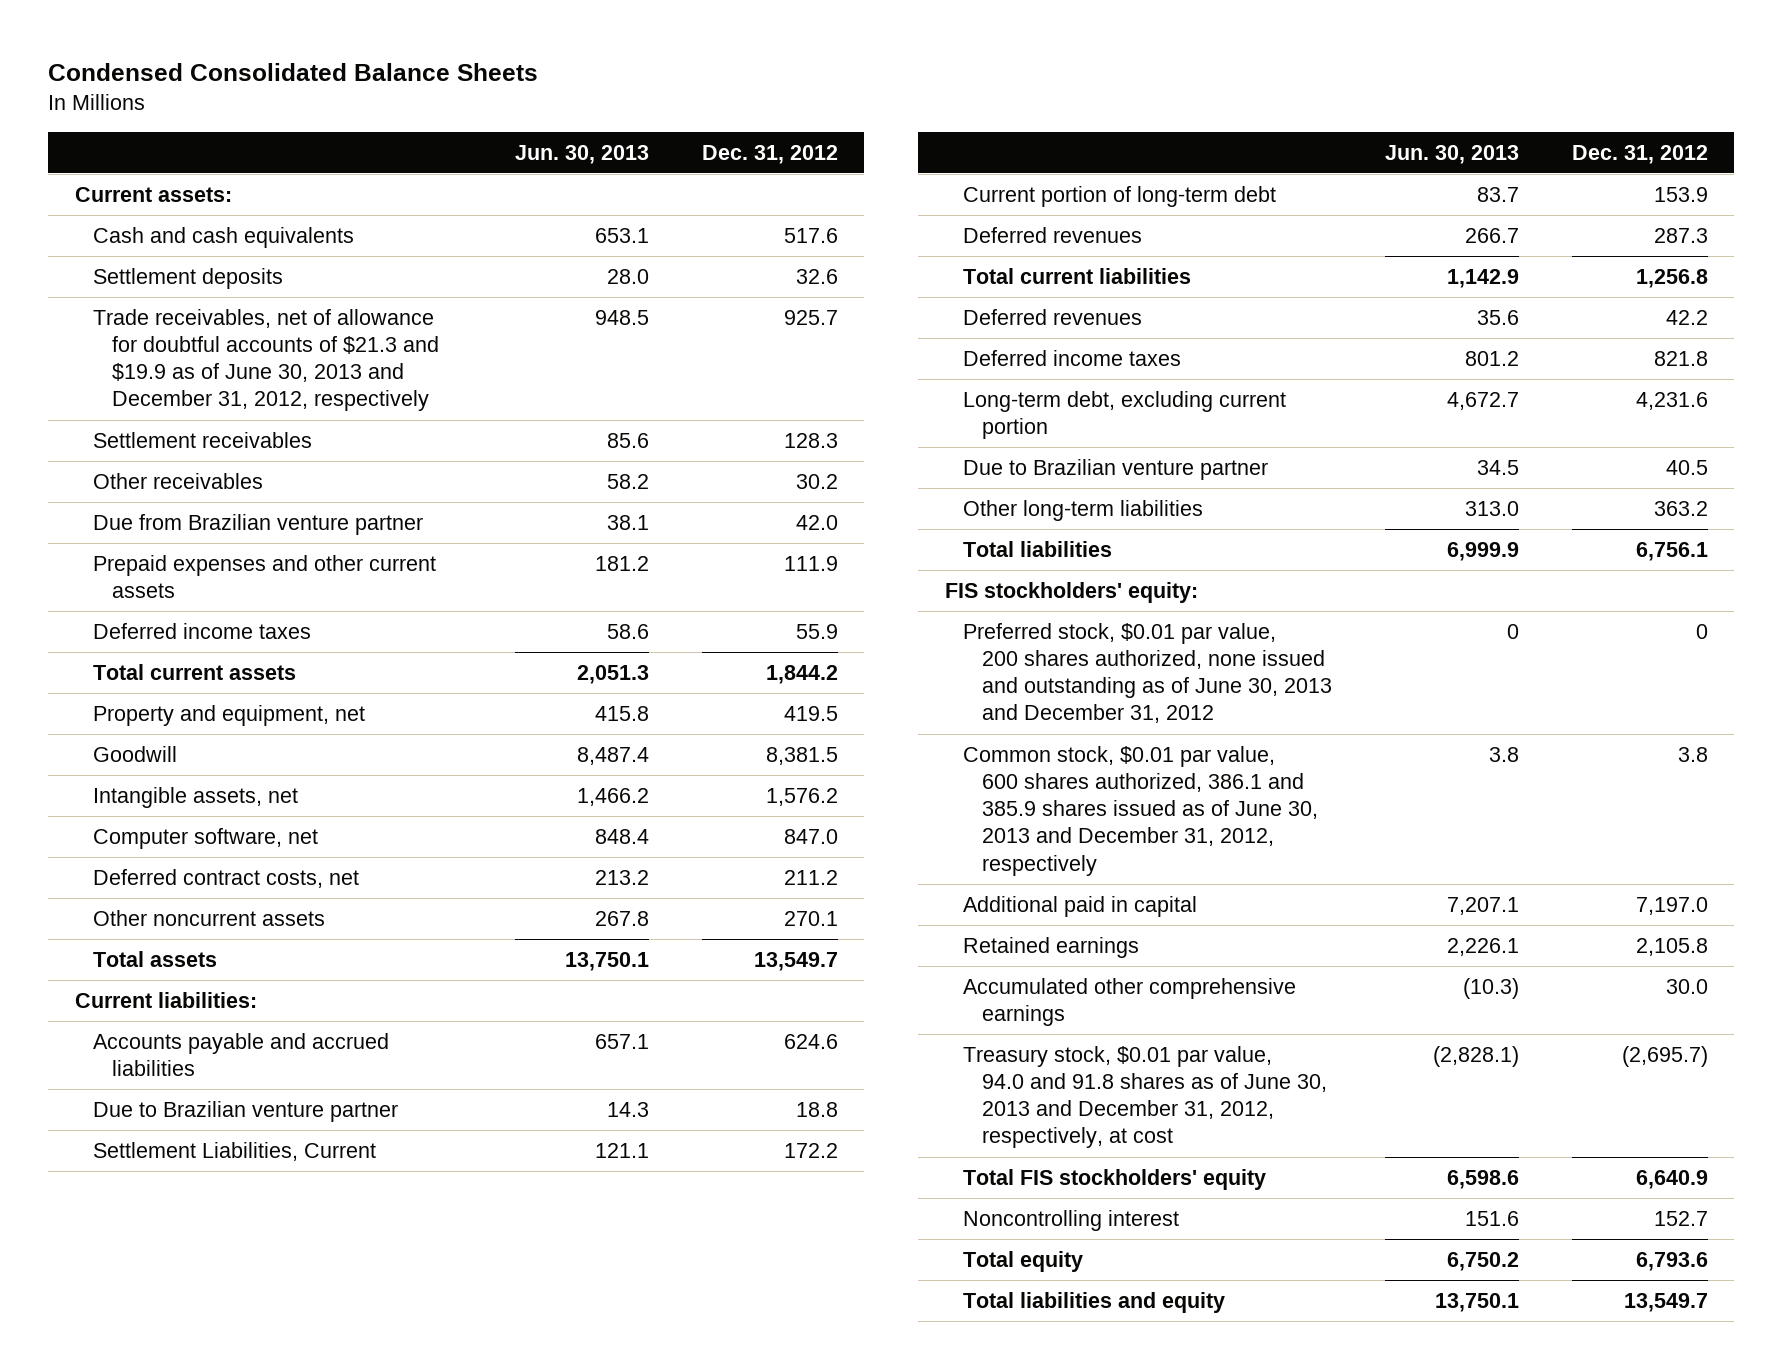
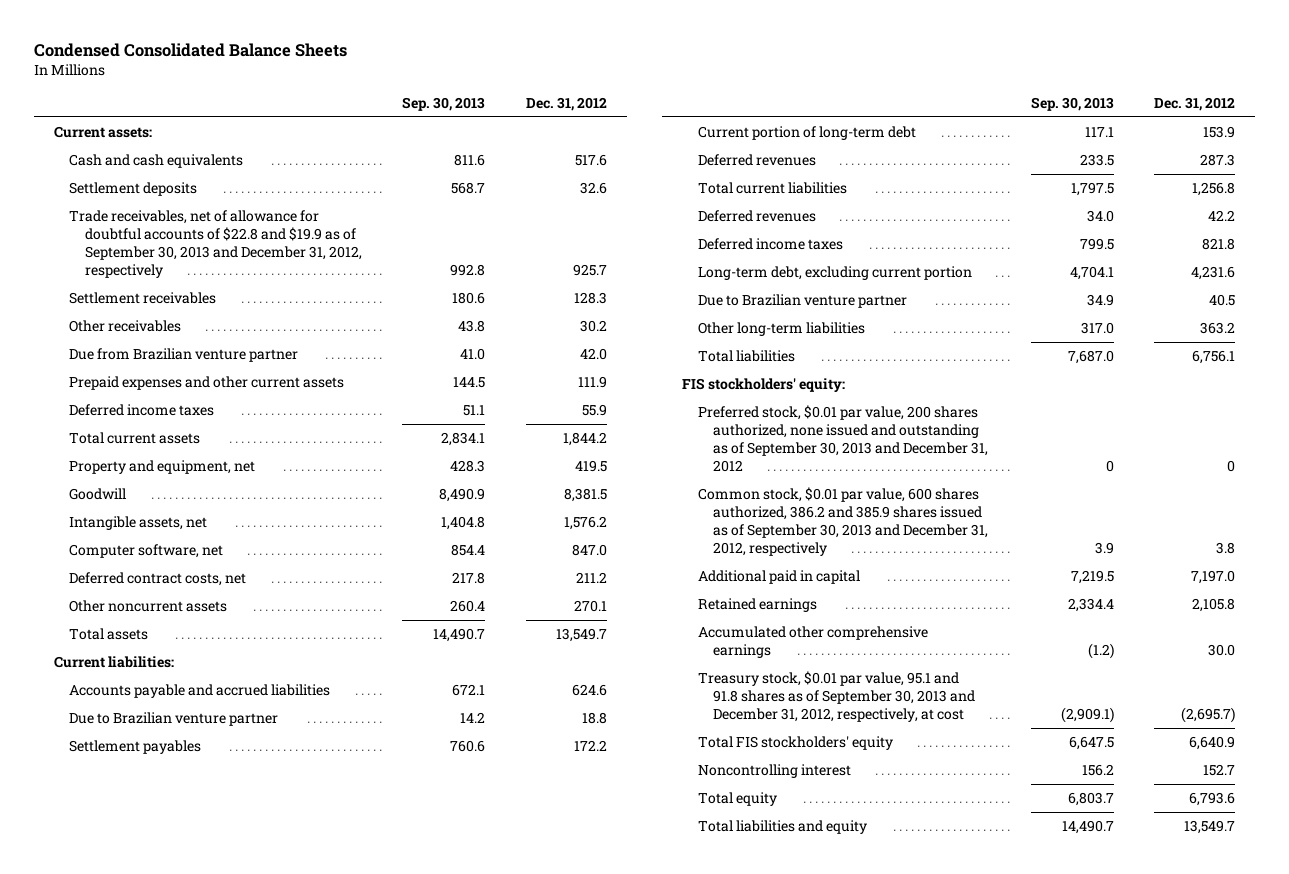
[514,144,649,164] Jun. 30, 2013 -> none
none -> [402,96,486,111] Sep. 30, 2013
[93,308,440,412] Trade receivables, net of allowance for doubtful accounts of $21.3 and $19.9 as of June 30, 2013 and December 31, 2012, respectively -> [69,209,362,278] Trade receivables, net of allowance for doubtful accounts of $22.8 and $19.9 as of September 30, 2013 and December 31, 2012, respectively
[93,1141,377,1161] Settlement Liabilities, Current -> [69,739,202,754] Settlement payables
[963,622,1333,724] Preferred stock, $0.01 par value, 200 shares authorized, none issued and outstanding as of June 30, 2013 and December 31, 2012 -> [697,404,989,472] Preferred stock, $0.01 par value, 200 shares authorized, none issued and outstanding as of September 30, 2013 and December 31, 2012
[963,745,1319,876] Common stock, $0.01 par value, 600 shares authorized, 386.1 and 385.9 shares issued as of June 30, 2013 and December 31, 2012, respectively -> [697,486,989,556] Common stock, $0.01 par value, 600 shares authorized, 386.2 and 385.9 shares issued as of September 30, 2013 and December 31, 2012, respectively
[963,1045,1328,1149] Treasury stock, $0.01 par value, 94.0 and 91.8 shares as of June 30, 2013 and December 31, 2012, respectively, at cost -> [697,670,976,722] Treasury stock, $0.01 par value, 95.1 and 91.8 shares as of September 30, 2013 and December 31, 2012, respectively, at cost

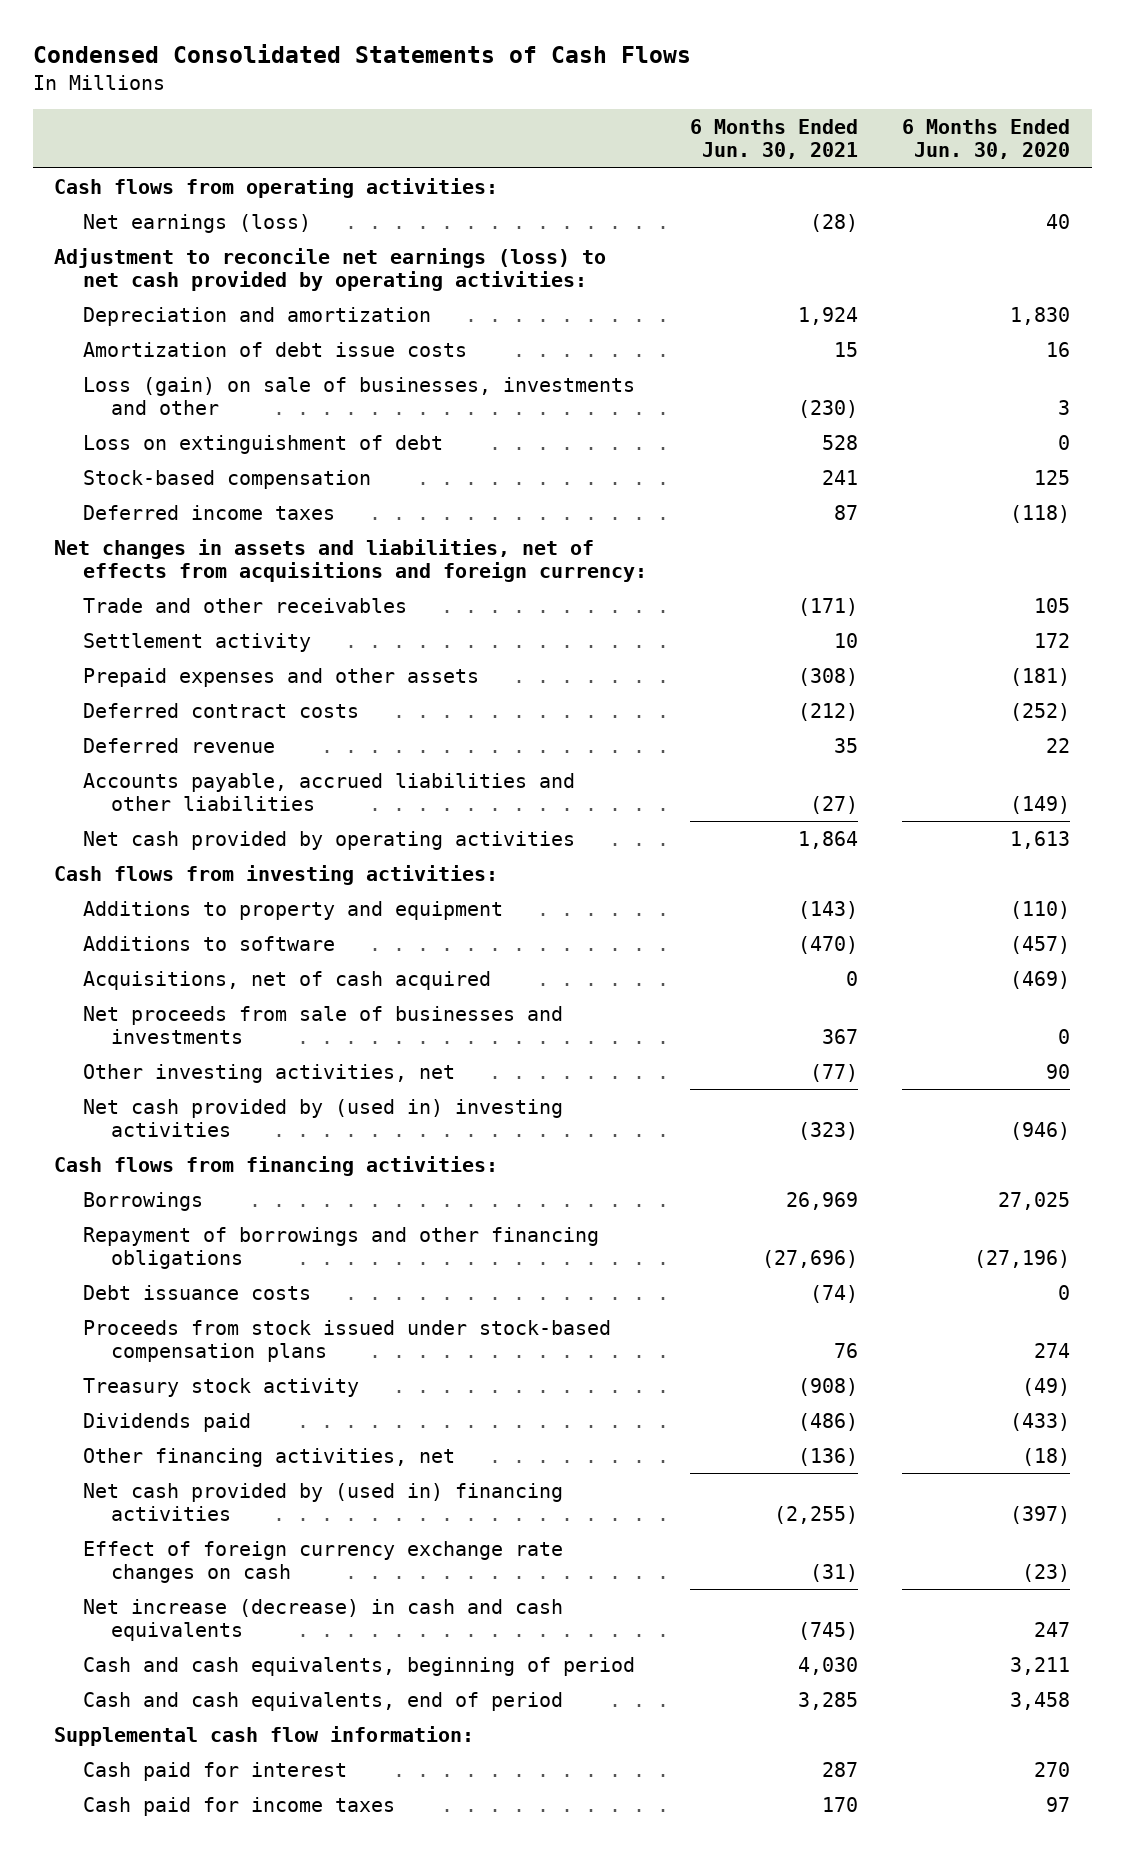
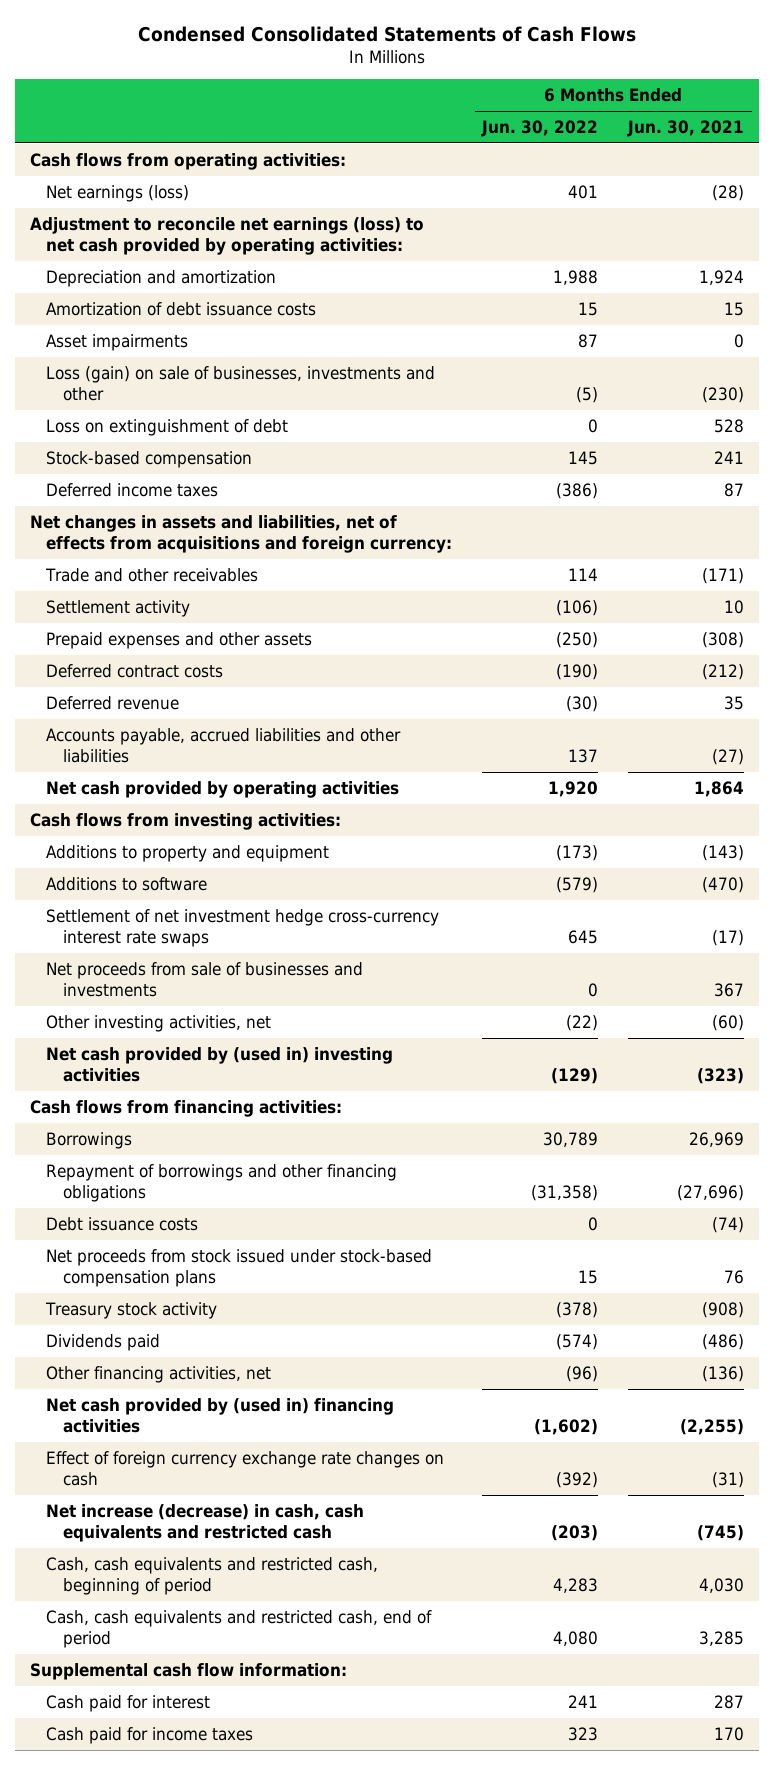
[902,119,1071,160] 6 Months Ended Jun. 30, 2020 -> none
none -> [481,120,599,138] Jun. 30, 2022
[82,341,467,357] Amortization of debt issue costs -> [46,301,317,316] Amortization of debt issuance costs
none -> [46,333,189,351] Asset impairments
[82,970,491,990] Acquisitions, net of cash acquired -> none
none -> [46,908,440,947] Settlement of net investment hedge cross-currency interest rate swaps
[810,1063,859,1082] (77) -> [712,1014,745,1031] (60)
[82,1319,611,1362] Proceeds from stock issued under stock-based compensation plans -> [46,1248,433,1287] Net proceeds from stock issued under stock-based compensation plans
[82,1598,563,1641] Net increase (decrease) in cash and cash equivalents -> [46,1503,365,1542] Net increase (decrease) in cash, cash equivalents and restricted cash
[82,1656,635,1676] Cash and cash equivalents, beginning of period -> [46,1556,379,1595] Cash, cash equivalents and restricted cash, beginning of period
[82,1691,563,1711] Cash and cash equivalents, end of period -> [46,1609,433,1648] Cash, cash equivalents and restricted cash, end of period

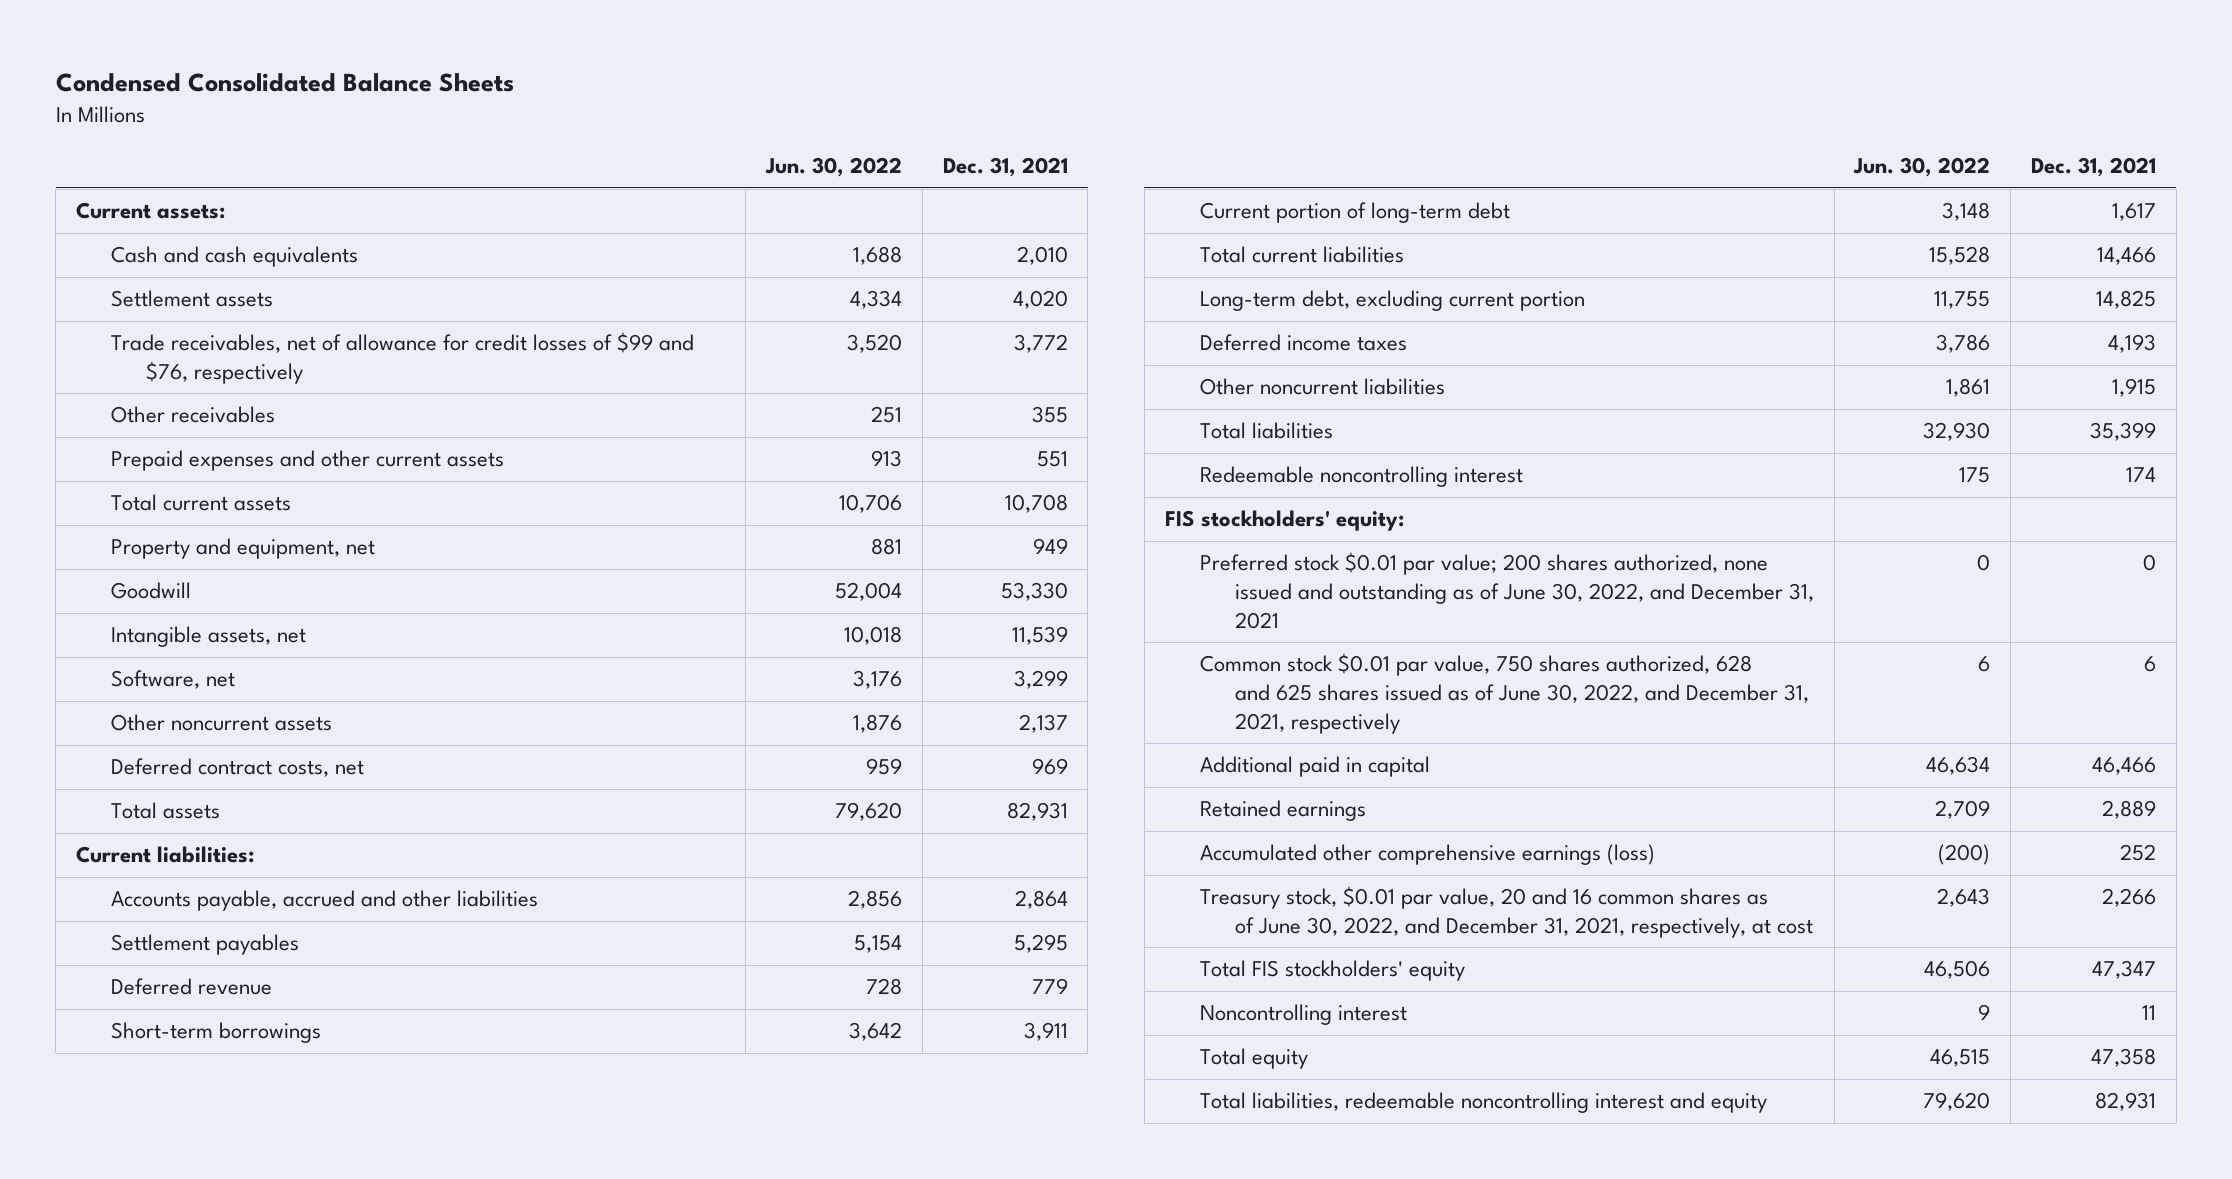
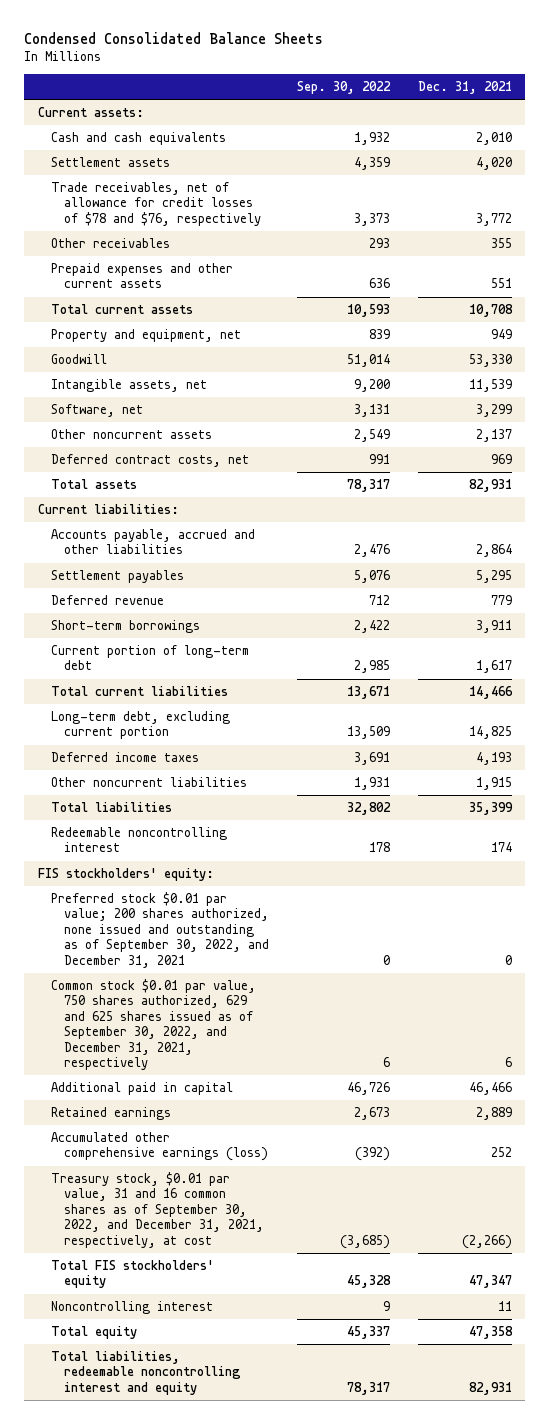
[765,157,903,178] Jun. 30, 2022 -> none
none -> [296,81,391,95] Sep. 30, 2022
[111,332,695,385] Trade receivables, net of allowance for credit losses of $99 and $76, respectively -> [50,181,262,226] Trade receivables, net of allowance for credit losses of $78 and $76, respectively
[1199,552,1814,629] Preferred stock $0.01 par value; 200 shares authorized, none issued and outstanding as of June 30, 2022, and December 31, 2021 -> [50,891,270,968] Preferred stock $0.01 par value; 200 shares authorized, none issued and outstanding as of September 30, 2022, and December 31, 2021
[1199,653,1809,734] Common stock $0.01 par value, 750 shares authorized, 628 and 625 shares issued as of June 30, 2022, and December 31, 2021, respectively -> [50,978,256,1071] Common stock $0.01 par value, 750 shares authorized, 629 and 625 shares issued as of September 30, 2022, and December 31, 2021, respectively
[1199,886,1813,939] Treasury stock, $0.01 par value, 20 and 16 common shares as of June 30, 2022, and December 31, 2021, respectively, at cost -> [50,1171,265,1248] Treasury stock, $0.01 par value, 31 and 16 common shares as of September 30, 2022, and December 31, 2021, respectively, at cost
[2102,888,2157,908] 2,266 -> [461,1234,512,1249] (2,266)

